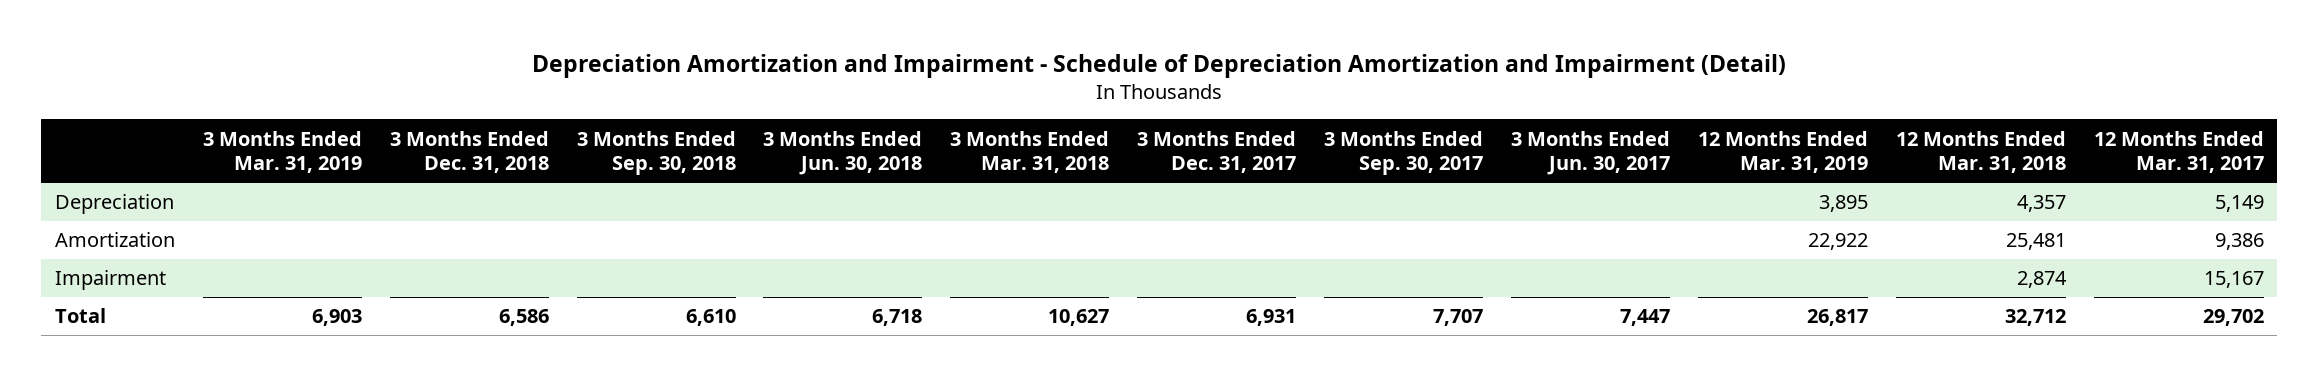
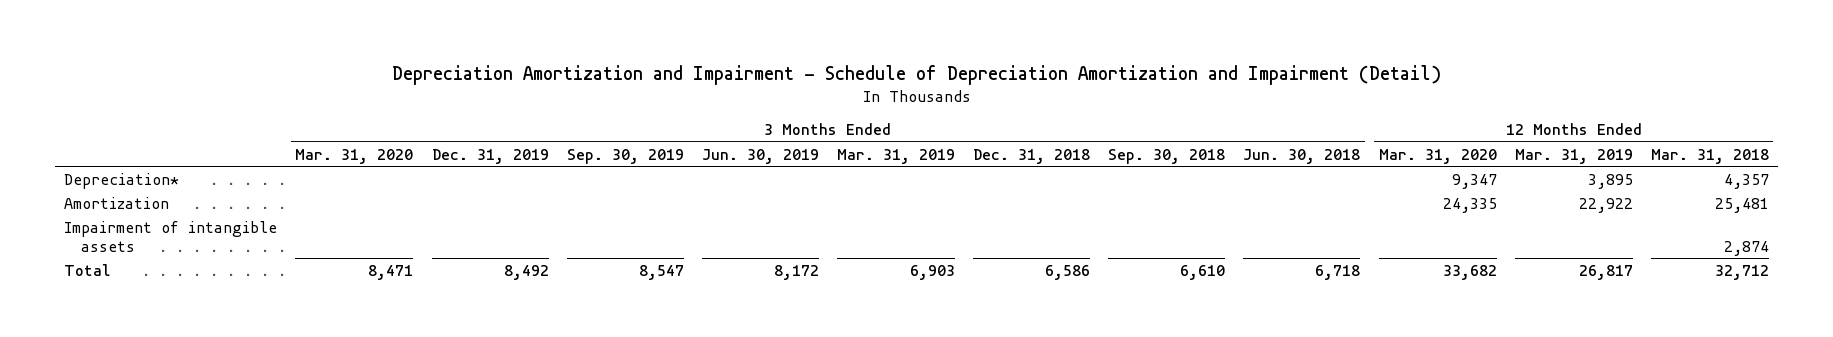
[950,130,1110,174] 3 Months Ended Mar. 31, 2018 -> none
[1137,130,1297,174] 3 Months Ended Dec. 31, 2017 -> none
[1324,130,1484,176] 3 Months Ended Sep. 30, 2017 -> none
[1510,130,1670,176] 3 Months Ended Jun. 30, 2017 -> none
[2093,130,2264,174] 12 Months Ended Mar. 31, 2017 -> none
none -> [295,148,414,164] Mar. 31, 2020
none -> [431,148,549,164] Dec. 31, 2019
none -> [566,148,684,164] Sep. 30, 2019
none -> [701,148,819,164] Jun. 30, 2019
none -> [1378,148,1497,164] Mar. 31, 2020
[55,194,175,215] Depreciation -> [64,172,180,189] Depreciation*
[55,270,167,291] Impairment -> [64,220,278,252] Impairment of intangible assets

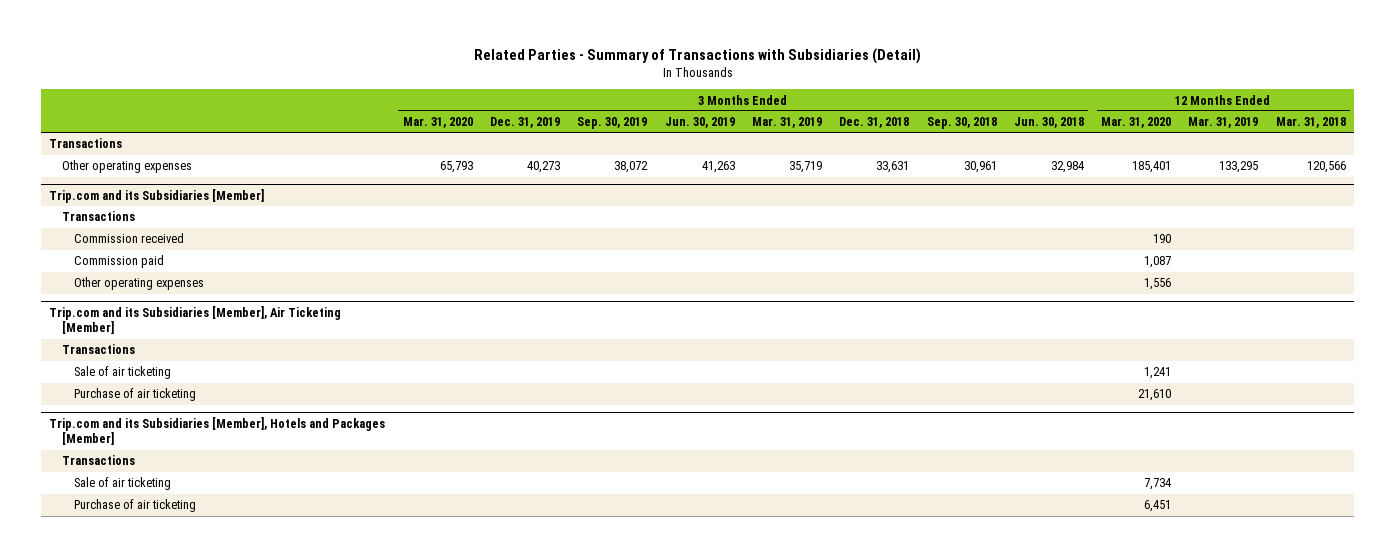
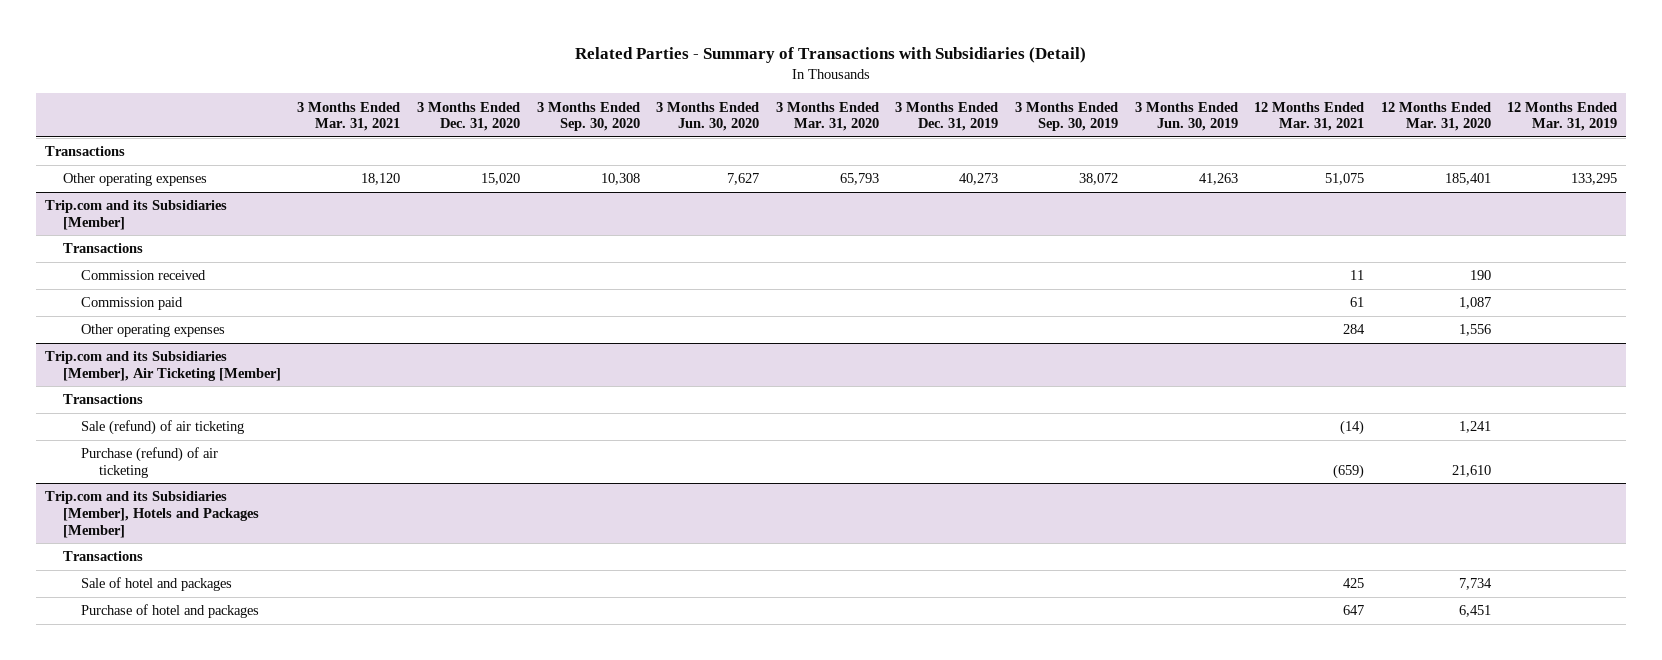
[751,117,822,129] Mar. 31, 2019 -> none
[839,117,910,129] Dec. 31, 2018 -> none
[926,117,997,130] Sep. 30, 2018 -> none
[1013,117,1084,129] Jun. 30, 2018 -> none
[1275,117,1346,129] Mar. 31, 2018 -> none
none -> [297,101,401,132] 3 Months Ended Mar. 31, 2021
none -> [416,101,520,132] 3 Months Ended Dec. 31, 2020
none -> [536,101,640,132] 3 Months Ended Sep. 30, 2020
none -> [656,101,760,132] 3 Months Ended Jun. 30, 2020
none -> [1254,101,1365,132] 12 Months Ended Mar. 31, 2021
[73,366,171,380] Sale of air ticketing -> [80,420,244,436] Sale (refund) of air ticketing
[73,388,196,402] Purchase of air ticketing -> [80,447,218,478] Purchase (refund) of air ticketing
[73,477,171,491] Sale of air ticketing -> [80,577,232,592] Sale of hotel and packages
[73,499,196,513] Purchase of air ticketing -> [80,604,259,619] Purchase of hotel and packages

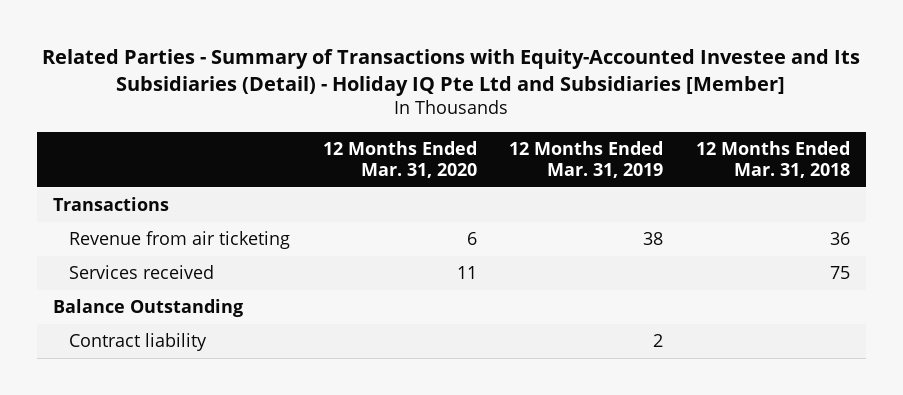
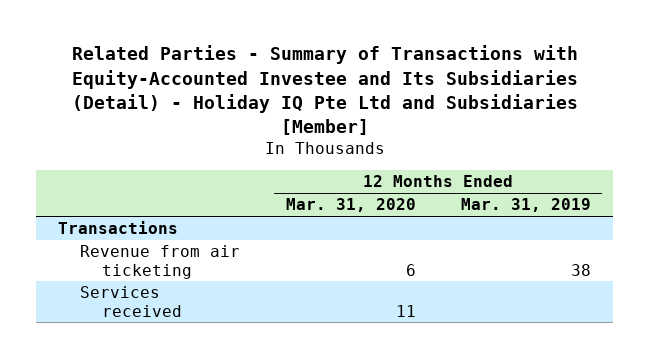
[696,140,851,178] 12 Months Ended Mar. 31, 2018 -> none
[52,299,243,318] Balance Outstanding -> none
[69,333,208,352] Contract liability -> none

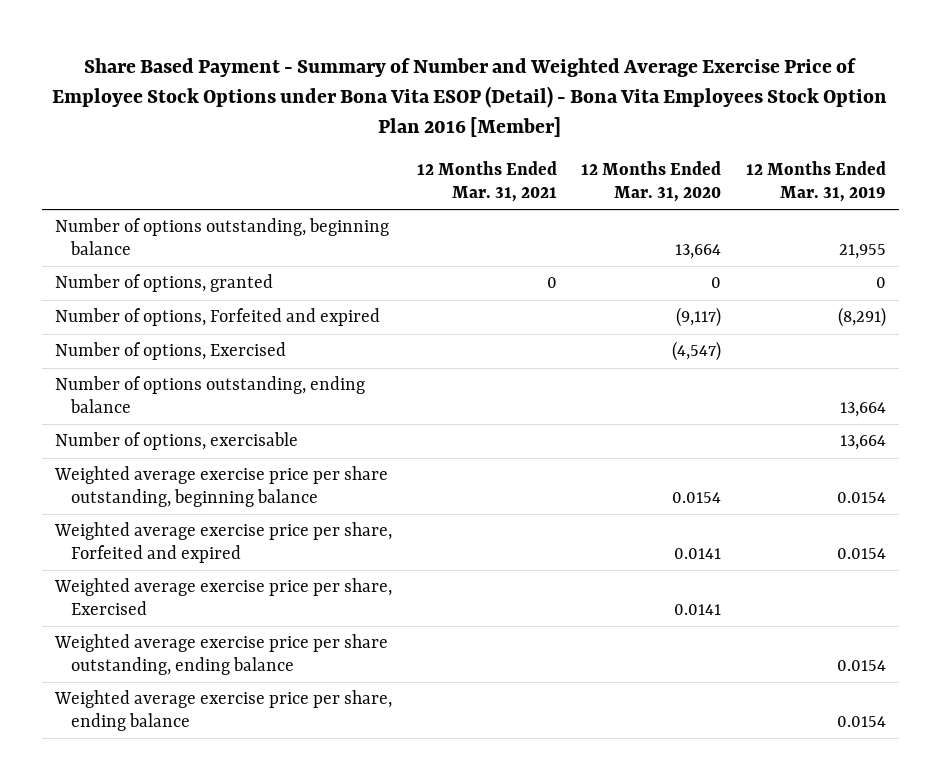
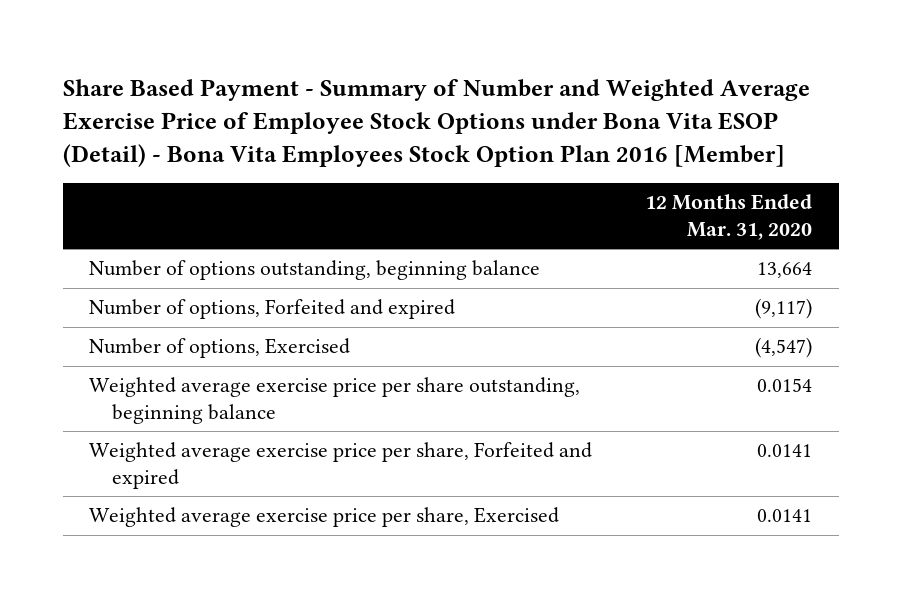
[416,161,557,203] 12 Months Ended Mar. 31, 2021 -> none
[746,161,887,203] 12 Months Ended Mar. 31, 2019 -> none
[54,274,273,293] Number of options, granted -> none
[54,376,365,413] Number of options outstanding, ending balance -> none
[54,432,298,451] Number of options, exercisable -> none
[53,634,388,675] Weighted average exercise price per share outstanding, ending balance -> none
[53,690,392,731] Weighted average exercise price per share, ending balance -> none

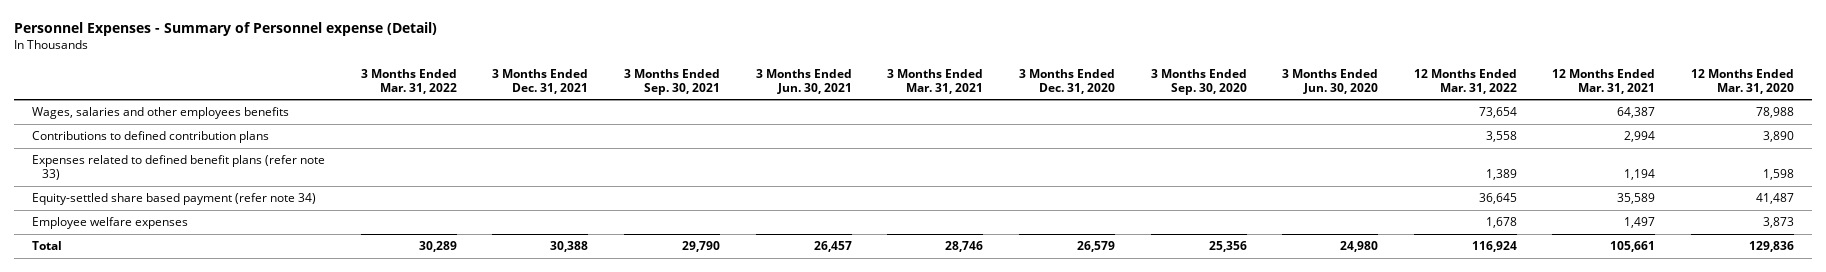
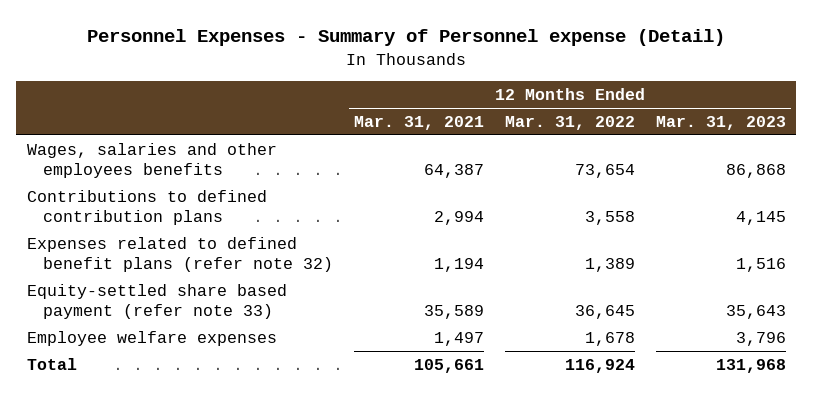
[360,68,457,94] 3 Months Ended Mar. 31, 2022 -> none
[492,68,589,94] 3 Months Ended Dec. 31, 2021 -> none
[624,68,721,95] 3 Months Ended Sep. 30, 2021 -> none
[755,68,852,94] 3 Months Ended Jun. 30, 2021 -> none
[887,68,984,94] 3 Months Ended Mar. 31, 2021 -> none
[1018,68,1115,94] 3 Months Ended Dec. 31, 2020 -> none
[1150,68,1247,95] 3 Months Ended Sep. 30, 2020 -> none
[1282,68,1379,94] 3 Months Ended Jun. 30, 2020 -> none
[1691,68,1795,94] 12 Months Ended Mar. 31, 2020 -> none
none -> [655,116,786,131] Mar. 31, 2023
[32,155,326,181] Expenses related to defined benefit plans (refer note 33) -> [26,236,333,272] Expenses related to defined benefit plans (refer note 32)
[32,193,317,206] Equity-settled share based payment (refer note 34) -> [26,283,287,319] Equity-settled share based payment (refer note 33)

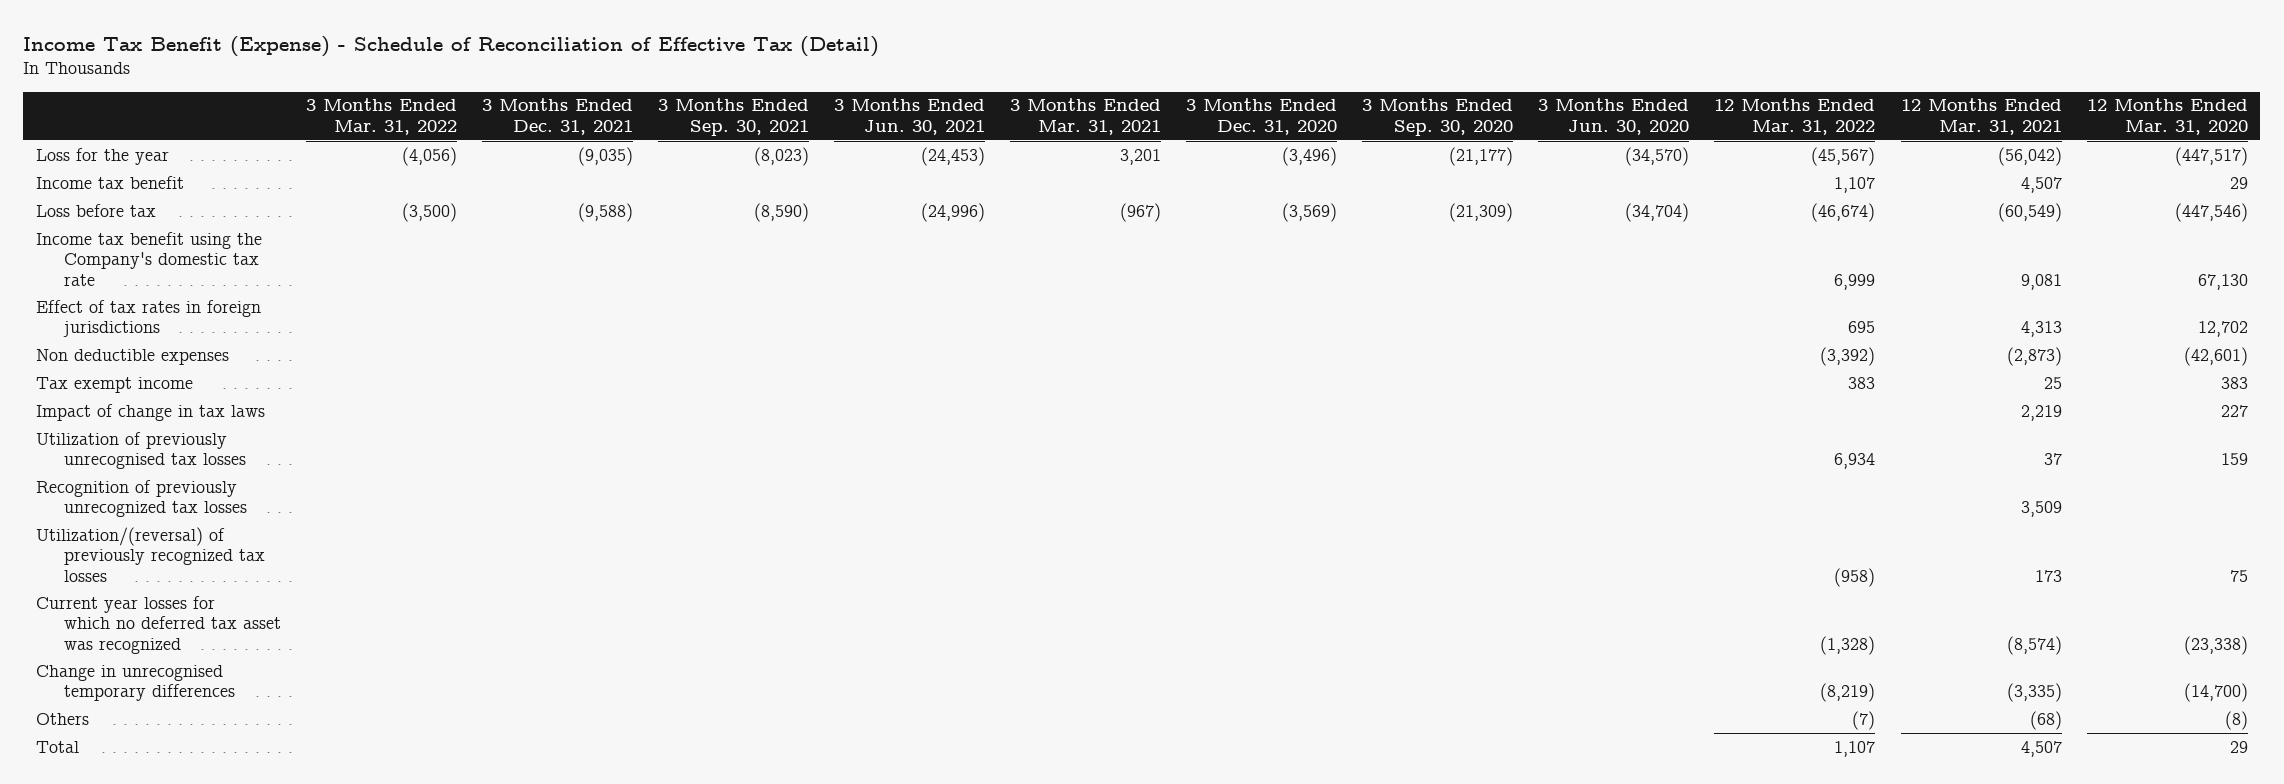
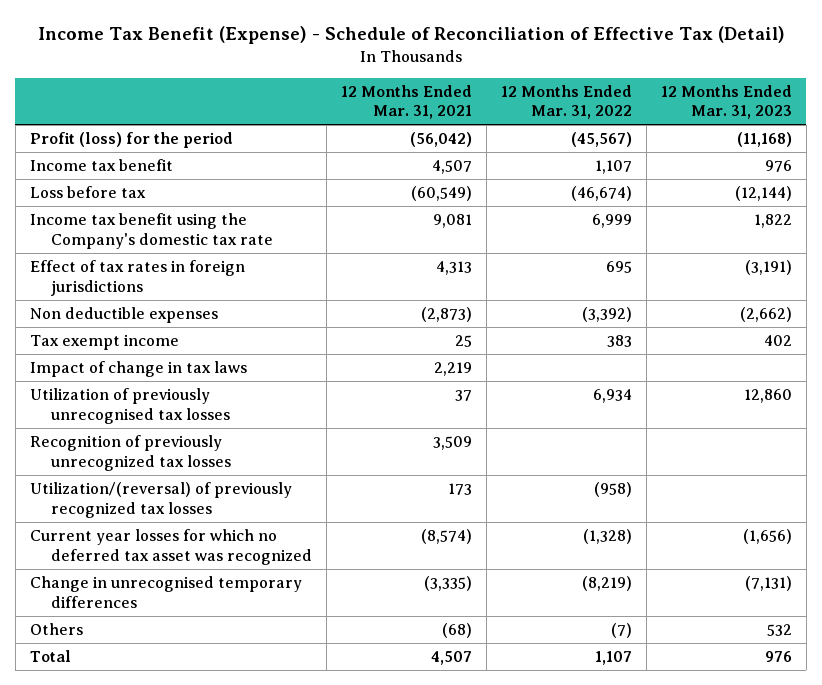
[305,98,457,135] 3 Months Ended Mar. 31, 2022 -> none
[482,98,634,135] 3 Months Ended Dec. 31, 2021 -> none
[658,98,810,136] 3 Months Ended Sep. 30, 2021 -> none
[834,98,986,135] 3 Months Ended Jun. 30, 2021 -> none
[1010,98,1162,135] 3 Months Ended Mar. 31, 2021 -> none
[1186,98,1338,135] 3 Months Ended Dec. 31, 2020 -> none
[1362,98,1514,136] 3 Months Ended Sep. 30, 2020 -> none
[1538,98,1690,135] 3 Months Ended Jun. 30, 2020 -> none
[2086,98,2248,135] 12 Months Ended Mar. 31, 2020 -> none
none -> [660,84,792,120] 12 Months Ended Mar. 31, 2023
[36,147,170,165] Loss for the year -> [29,132,233,149] Profit (loss) for the period

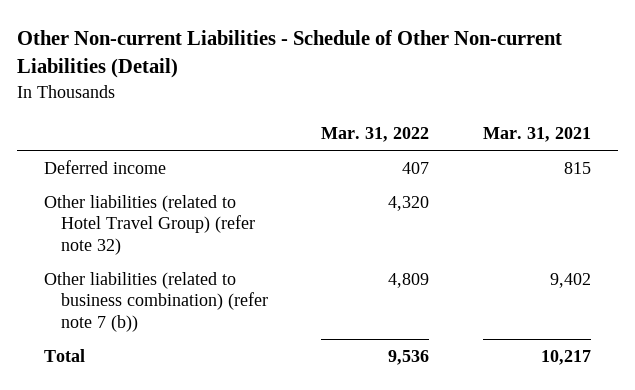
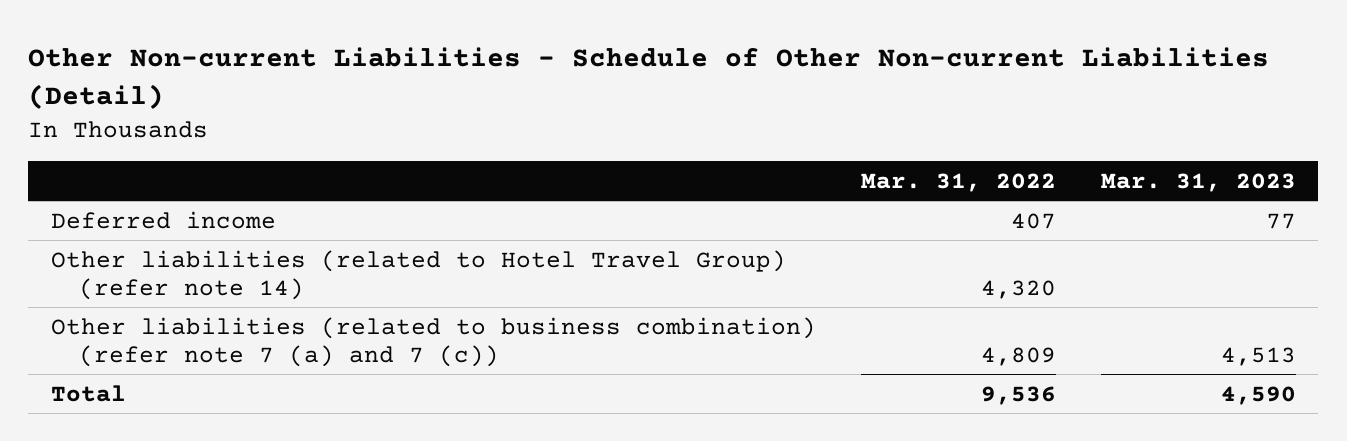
[483,126,592,142] Mar. 31, 2021 -> none
none -> [1100,172,1296,192] Mar. 31, 2023
[44,195,255,255] Other liabilities (related to Hotel Travel Group) (refer note 32) -> [50,249,786,300] Other liabilities (related to Hotel Travel Group) (refer note 14)
[44,272,268,332] Other liabilities (related to business combination) (refer note 7 (b)) -> [50,316,816,367] Other liabilities (related to business combination) (refer note 7 (a) and 7 (c))

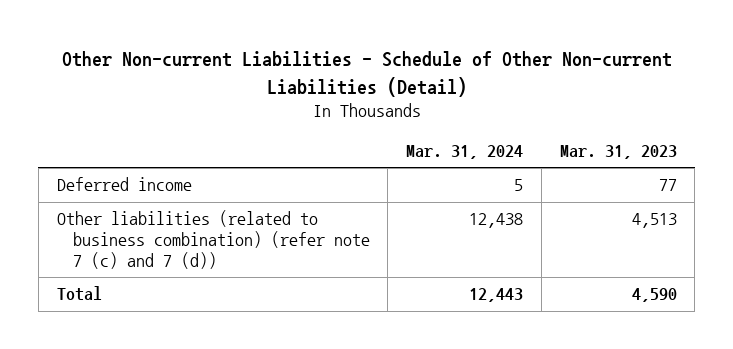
[860,172,1056,192] Mar. 31, 2022 -> none
none -> [406,145,524,160] Mar. 31, 2024
[50,249,786,300] Other liabilities (related to Hotel Travel Group) (refer note 14) -> none
[50,316,816,367] Other liabilities (related to business combination) (refer note 7 (a) and 7 (c)) -> [56,210,370,270] Other liabilities (related to business combination) (refer note 7 (c) and 7 (d))

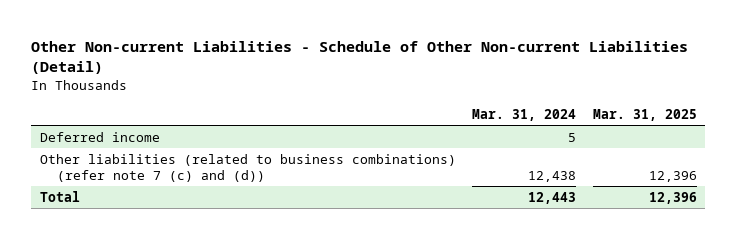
[559,145,677,160] Mar. 31, 2023 -> none
none -> [593,108,698,121] Mar. 31, 2025
[56,210,370,270] Other liabilities (related to business combination) (refer note 7 (c) and 7 (d)) -> [39,153,456,183] Other liabilities (related to business combinations) (refer note 7 (c) and (d))

